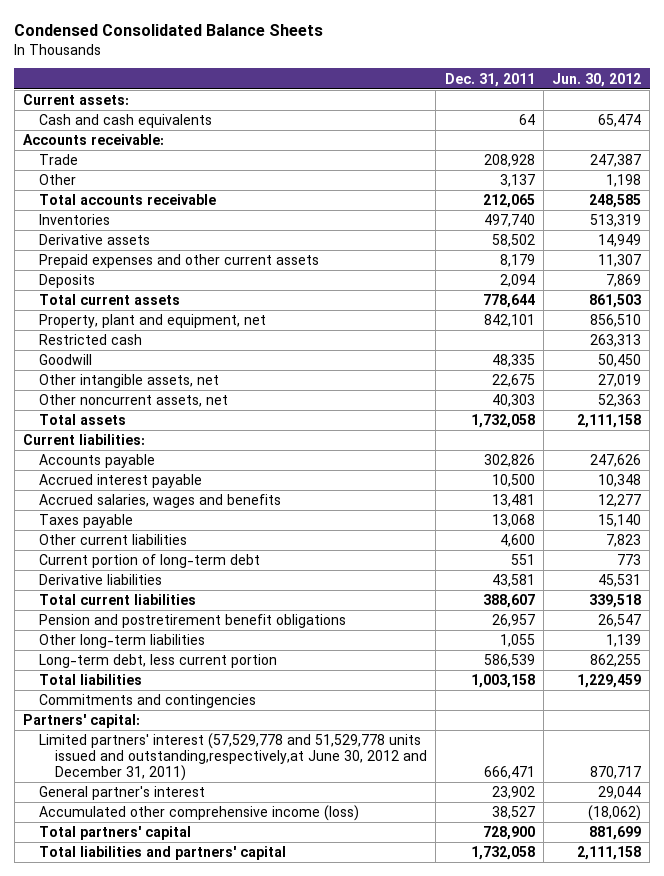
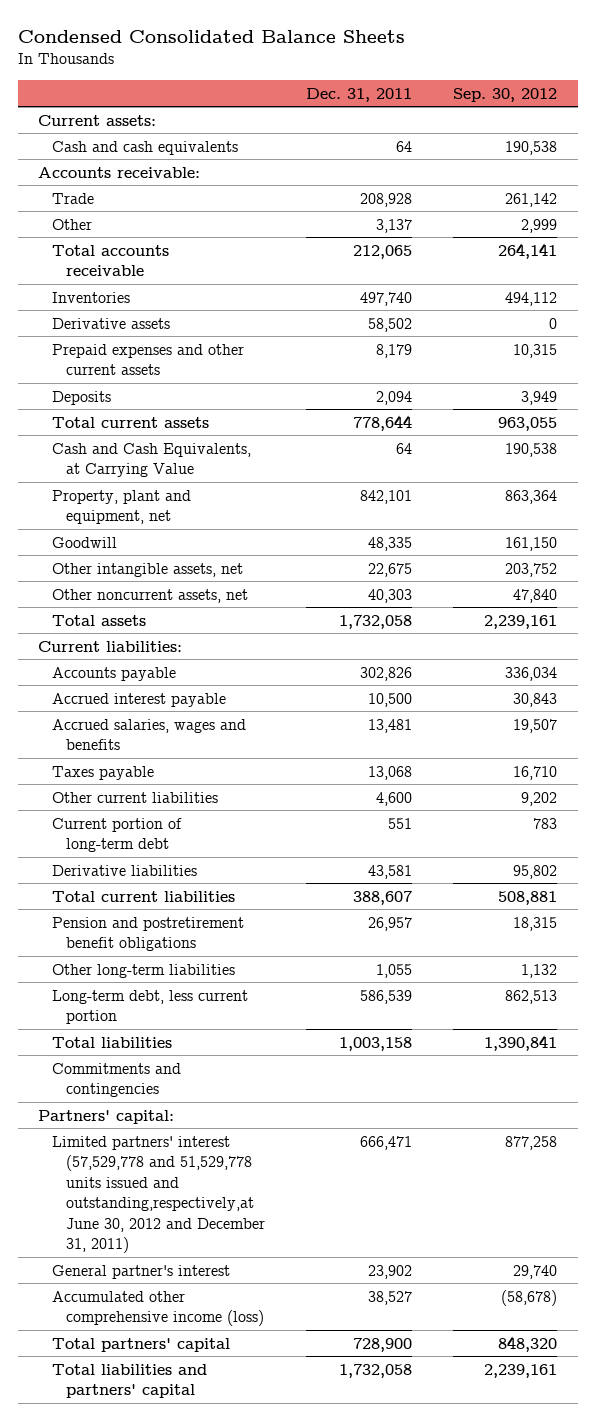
[552,72,642,87] Jun. 30, 2012 -> none
none -> [453,87,558,102] Sep. 30, 2012
none -> [52,442,252,478] Cash and Cash Equivalents, at Carrying Value
[39,334,143,346] Restricted cash -> none

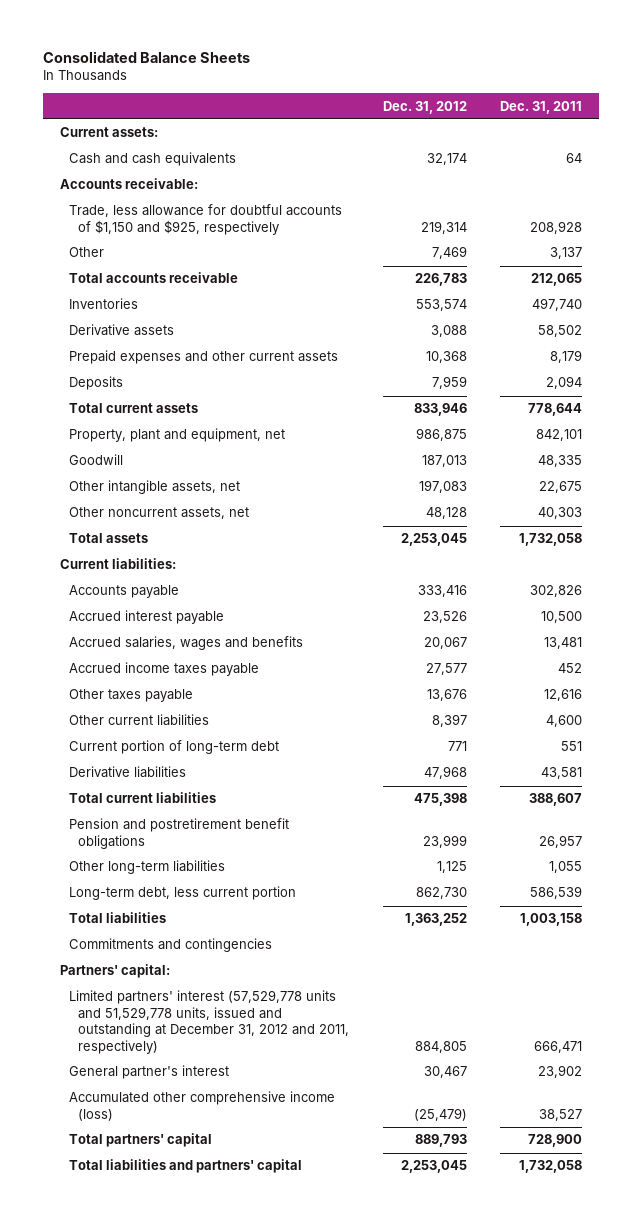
[17,29,405,43] Condensed Consolidated Balance Sheets -> [43,51,251,64] Consolidated Balance Sheets
[453,87,558,102] Sep. 30, 2012 -> none
none -> [382,100,467,114] Dec. 31, 2012
[52,192,95,204] Trade -> [69,204,343,235] Trade, less allowance for doubtful accounts of $1,150 and $925, respectively
[52,442,252,478] Cash and Cash Equivalents, at Carrying Value -> none
none -> [69,662,260,677] Accrued income taxes payable
[52,765,155,780] Taxes payable -> [69,689,194,703] Other taxes payable
[367,765,412,780] 13,068 -> [544,689,583,702] 12,616
[52,1135,265,1254] Limited partners' interest (57,529,778 and 51,529,778 units issued and outstanding,respectively,at June 30, 2012 and December 31, 2011) -> [69,990,350,1054] Limited partners' interest (57,529,778 units and 51,529,778 units, issued and outstanding at December 31, 2012 and 2011, respectively)

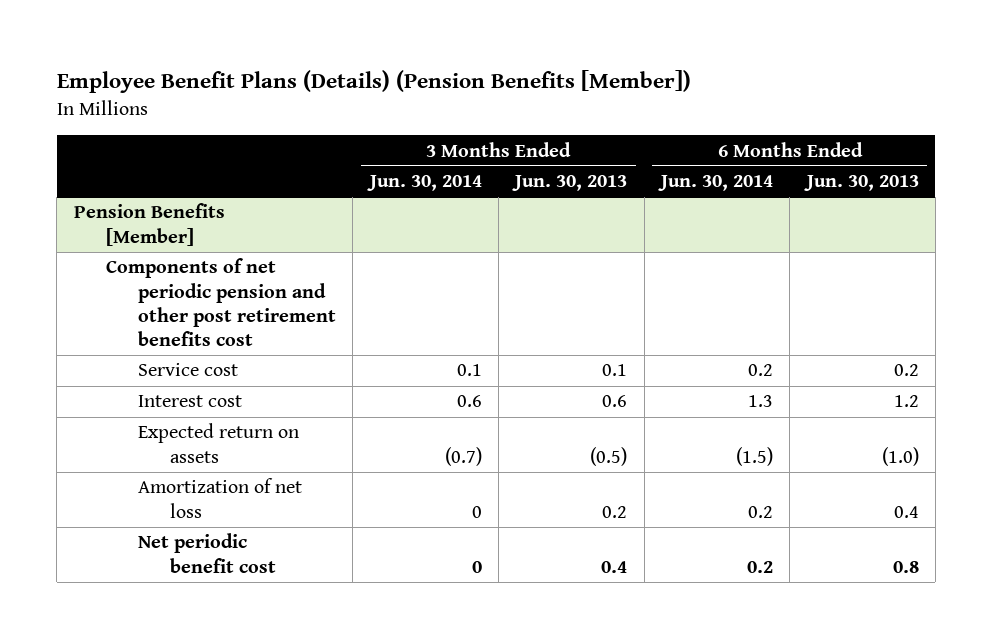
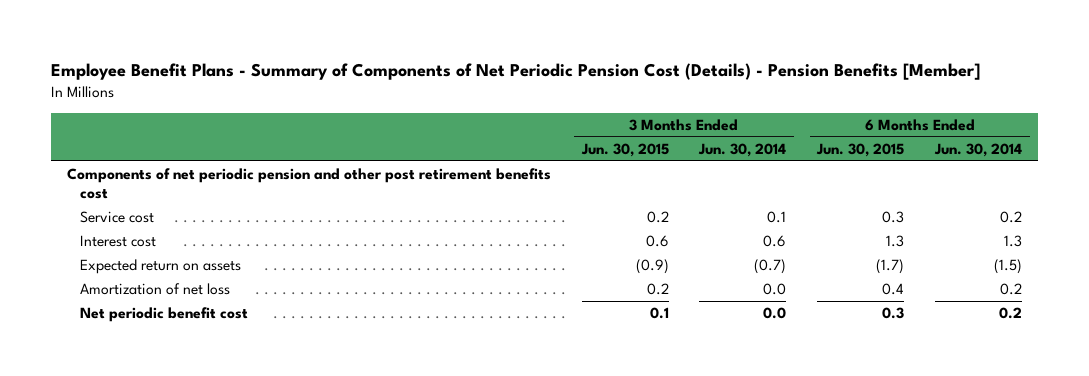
[56,70,691,94] Employee Benefit Plans (Details) (Pension Benefits [Member]) -> [51,62,981,80] Employee Benefit Plans - Summary of Components of Net Periodic Pension Cost (Details) - Pension Benefits [Member]
[512,175,628,192] Jun. 30, 2013 -> none
[803,175,919,192] Jun. 30, 2013 -> none
none -> [580,142,669,157] Jun. 30, 2015
none -> [816,142,905,157] Jun. 30, 2015
[73,203,225,246] Pension Benefits [Member] -> none
[471,505,482,518] 0 -> [763,283,787,296] 0.0
[471,560,482,573] 0 -> [763,307,787,320] 0.0

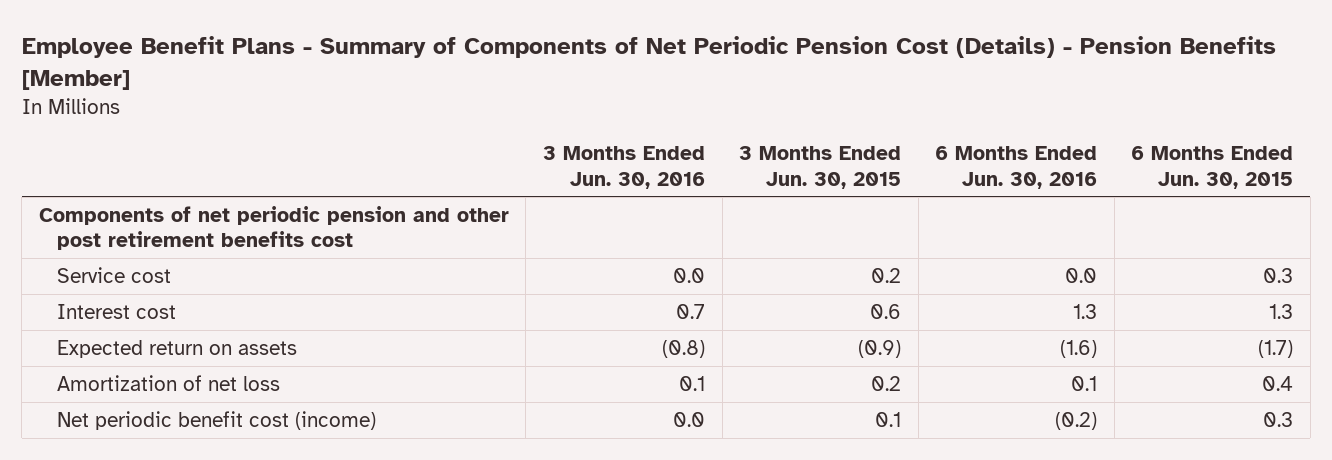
[698,142,787,157] Jun. 30, 2014 -> none
[934,142,1023,157] Jun. 30, 2014 -> none
none -> [543,146,706,189] 3 Months Ended Jun. 30, 2016
none -> [935,146,1098,189] 6 Months Ended Jun. 30, 2016
[80,307,249,323] Net periodic benefit cost -> [56,411,376,431] Net periodic benefit cost (income)

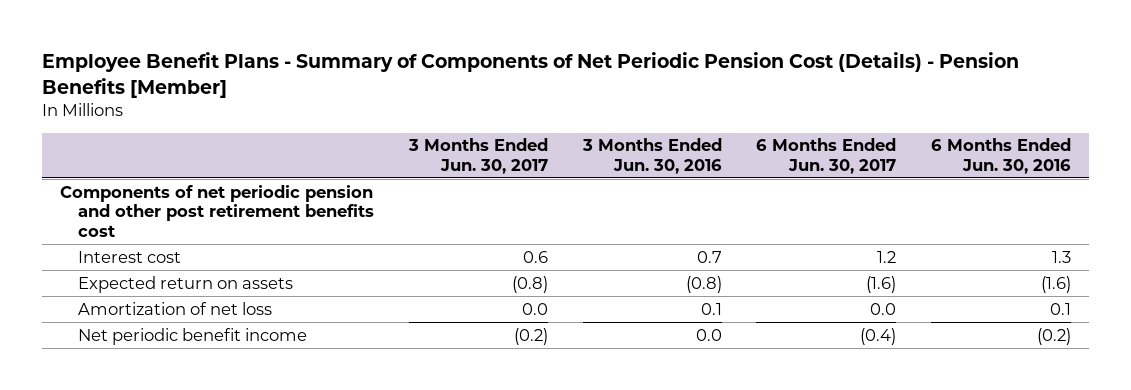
[739,146,902,189] 3 Months Ended Jun. 30, 2015 -> none
[1131,146,1294,189] 6 Months Ended Jun. 30, 2015 -> none
none -> [407,138,548,174] 3 Months Ended Jun. 30, 2017
none -> [756,138,897,174] 6 Months Ended Jun. 30, 2017
[56,267,171,284] Service cost -> none
[56,411,376,431] Net periodic benefit cost (income) -> [77,327,307,345] Net periodic benefit income

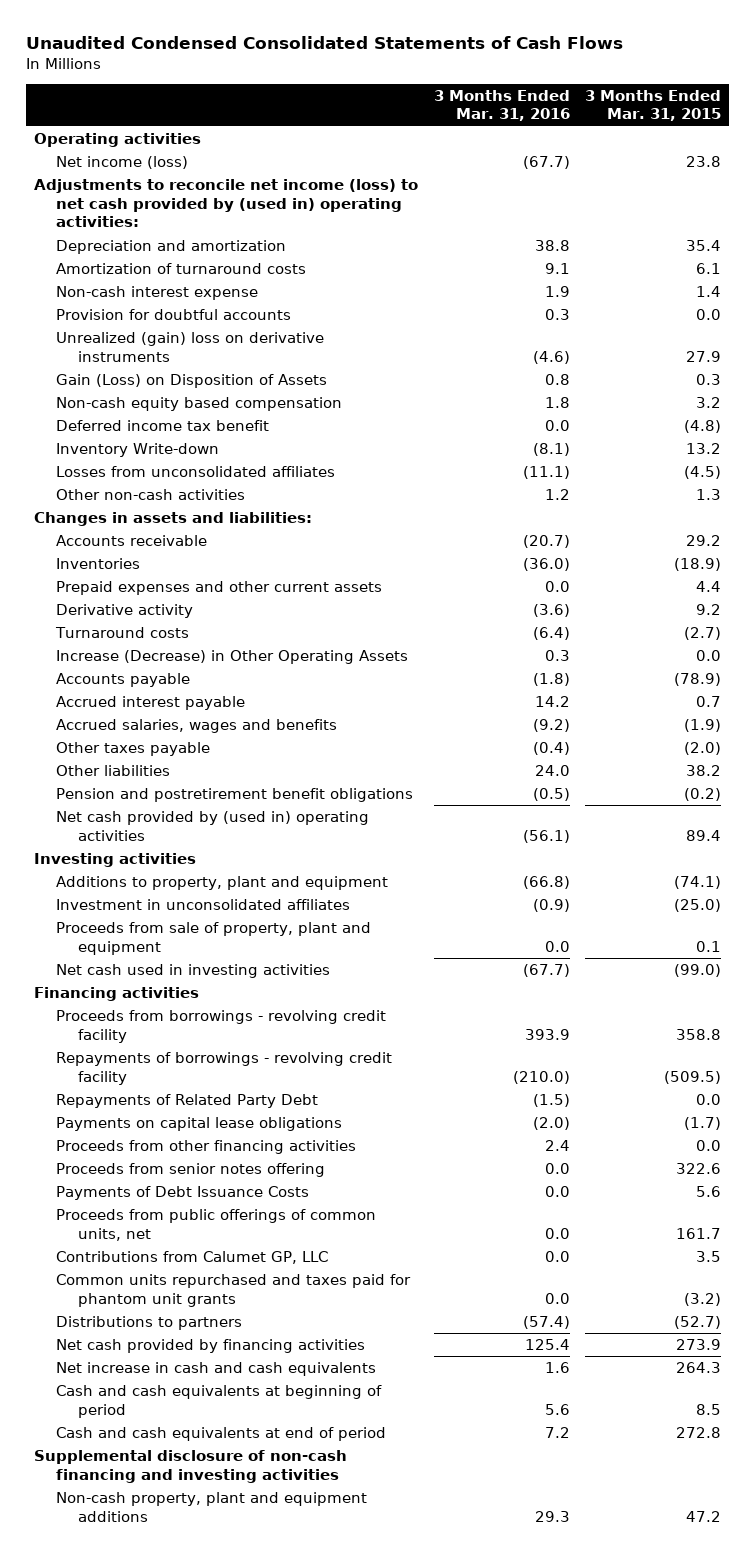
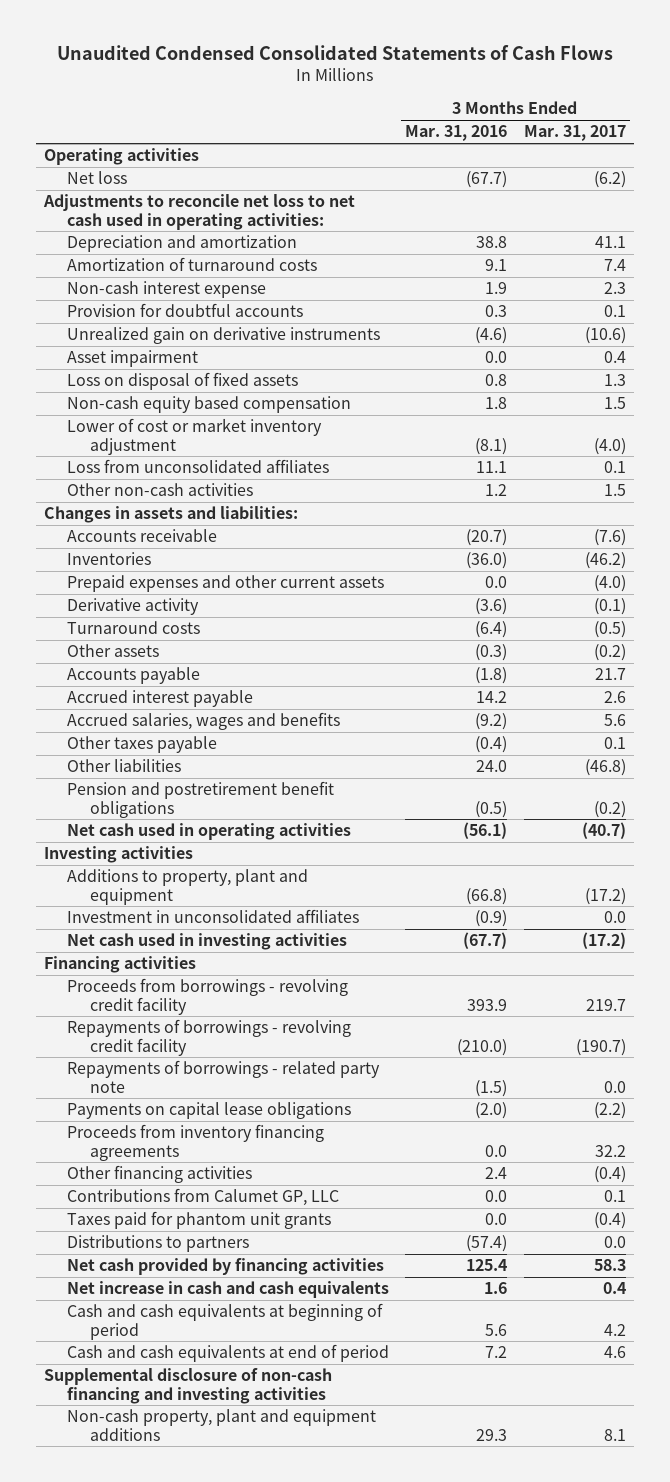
[585,89,722,122] 3 Months Ended Mar. 31, 2015 -> none
none -> [523,125,626,142] Mar. 31, 2017
[56,155,189,169] Net income (loss) -> [66,171,127,185] Net loss
[34,178,419,228] Adjustments to reconcile net income (loss) to net cash provided by (used in) operating activities: -> [42,194,355,230] Adjustments to reconcile net loss to net cash used in operating activities:
[56,331,325,362] Unrealized (gain) loss on derivative instruments -> [66,327,380,345] Unrealized gain on derivative instruments
none -> [66,350,198,368] Asset impairment
[56,373,328,388] Gain (Loss) on Disposition of Assets -> [66,372,298,391] Loss on disposal of fixed assets
[56,419,270,431] Deferred income tax benefit -> none
[56,442,220,457] Inventory Write-down -> none
none -> [66,418,322,455] Lower of cost or market inventory adjustment
[56,465,336,477] Losses from unconsolidated affiliates -> [66,459,329,474] Loss from unconsolidated affiliates
[522,465,570,479] (11.1) -> [476,461,508,474] 11.1
[56,649,409,664] Increase (Decrease) in Other Operating Assets -> [66,644,159,658] Other assets
[544,649,570,661] 0.3 -> [475,644,508,662] (0.3)
[56,810,370,841] Net cash provided by (used in) operating activities -> [66,823,351,841] Net cash used in operating activities
[56,921,372,955] Proceeds from sale of property, plant and equipment -> none
[56,1093,319,1108] Repayments of Related Party Debt -> [66,1060,380,1093] Repayments of borrowings - related party note
[56,1162,326,1177] Proceeds from senior notes offering -> none
[56,1185,310,1200] Payments of Debt Issuance Costs -> none
[56,1208,377,1241] Proceeds from public offerings of common units, net -> none
none -> [66,1124,324,1161] Proceeds from inventory financing agreements
[56,1139,357,1154] Proceeds from other financing activities -> [66,1165,252,1184] Other financing activities
[56,1273,412,1307] Common units repurchased and taxes paid for phantom unit grants -> [66,1211,331,1230] Taxes paid for phantom unit grants

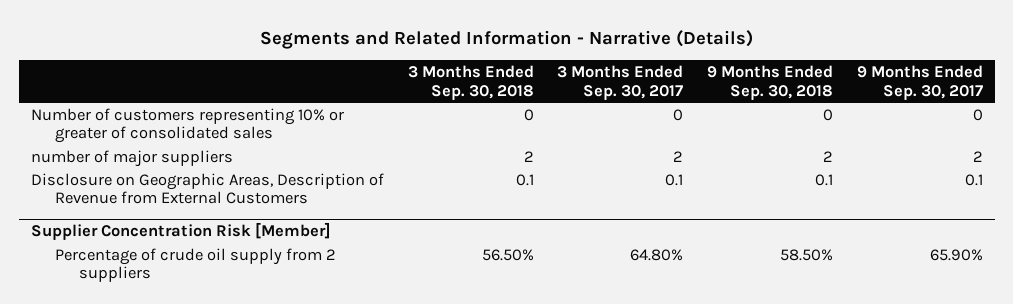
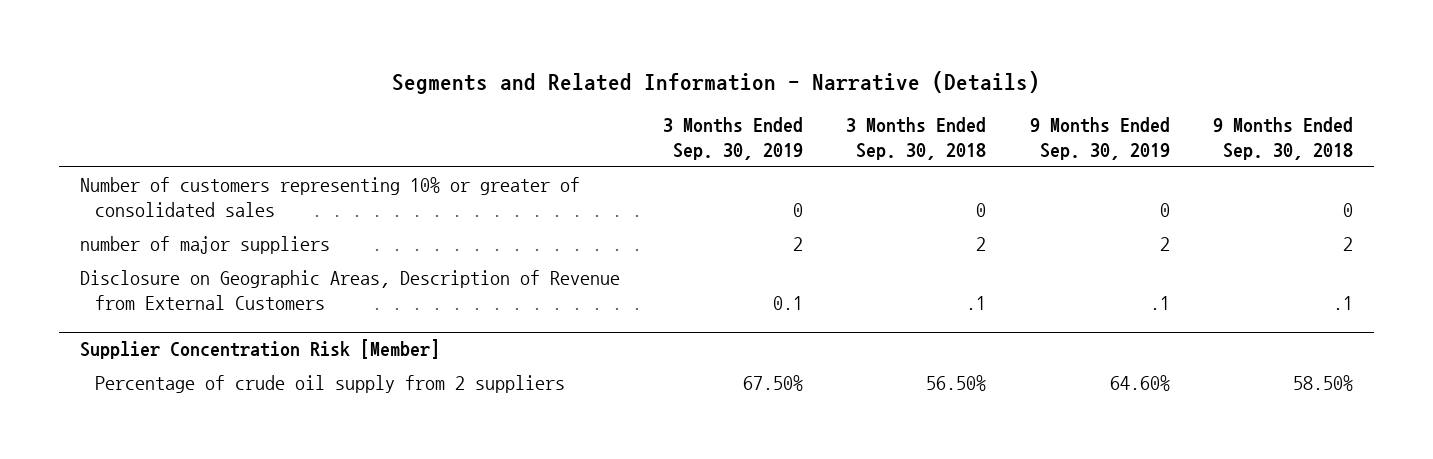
[557,65,684,100] 3 Months Ended Sep. 30, 2017 -> none
[856,65,983,100] 9 Months Ended Sep. 30, 2017 -> none
none -> [663,117,804,160] 3 Months Ended Sep. 30, 2019
none -> [1029,117,1170,160] 9 Months Ended Sep. 30, 2019
[515,173,534,186] 0.1 -> [966,295,987,310] .1
[814,173,833,186] 0.1 -> [1332,295,1353,310] .1

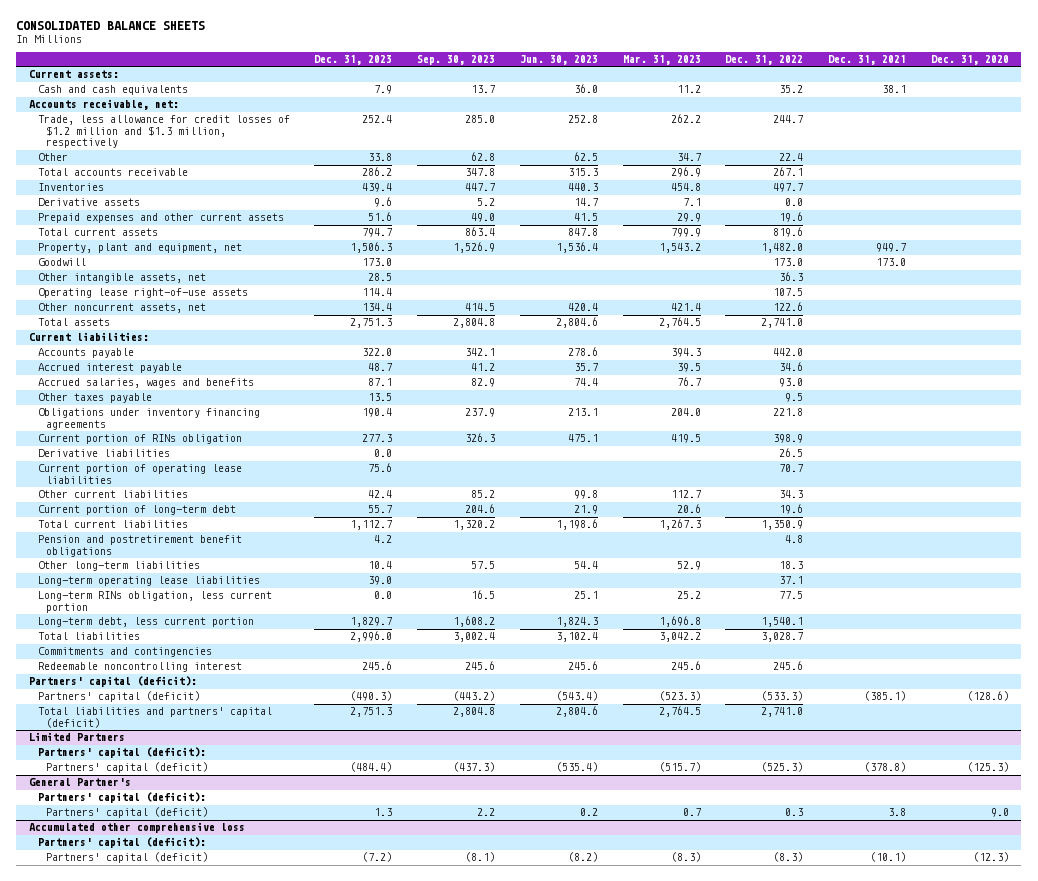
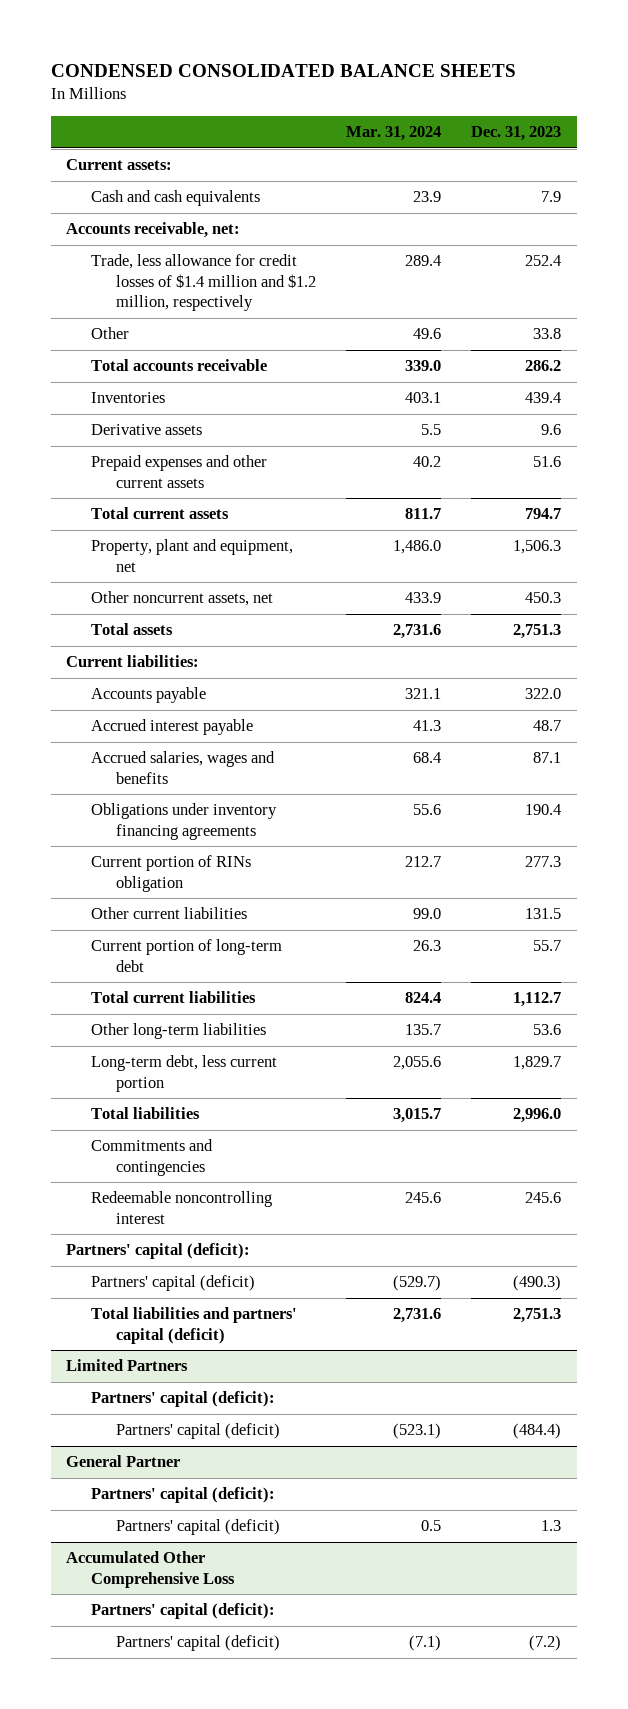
[16,21,206,31] CONSOLIDATED BALANCE SHEETS -> [51,63,517,77] CONDENSED CONSOLIDATED BALANCE SHEETS
[417,55,496,66] Sep. 30, 2023 -> none
[519,55,598,66] Jun. 30, 2023 -> none
[622,55,701,66] Mar. 31, 2023 -> none
[725,55,804,66] Dec. 31, 2022 -> none
[828,55,907,66] Dec. 31, 2021 -> none
[931,55,1010,66] Dec. 31, 2020 -> none
none -> [345,126,441,142] Mar. 31, 2024
[37,115,290,149] Trade, less allowance for credit losses of $1.2 million and $1.3 million, respectively -> [90,254,316,312] Trade, less allowance for credit losses of $1.4 million and $1.2 million, respectively
[37,258,86,267] Goodwill -> none
[37,273,206,284] Other intangible assets, net -> none
[37,288,248,299] Operating lease right-of-use assets -> none
[362,303,393,312] 134.4 -> [525,592,562,604] 450.3
[37,393,152,404] Other taxes payable -> none
[37,449,170,458] Derivative liabilities -> none
[37,464,242,484] Current portion of operating lease liabilities -> none
[368,490,393,499] 42.4 -> [525,908,562,920] 131.5
[37,535,242,557] Pension and postretirement benefit obligations -> none
[37,576,260,587] Long-term operating lease liabilities -> none
[37,591,272,613] Long-term RINs obligation, less current portion -> none
[368,561,393,570] 10.4 -> [533,1024,562,1036] 53.6
[28,778,131,787] General Partner's -> [66,1455,181,1468] General Partner
[28,822,245,834] Accumulated other comprehensive loss -> [66,1551,235,1588] Accumulated Other Comprehensive Loss

